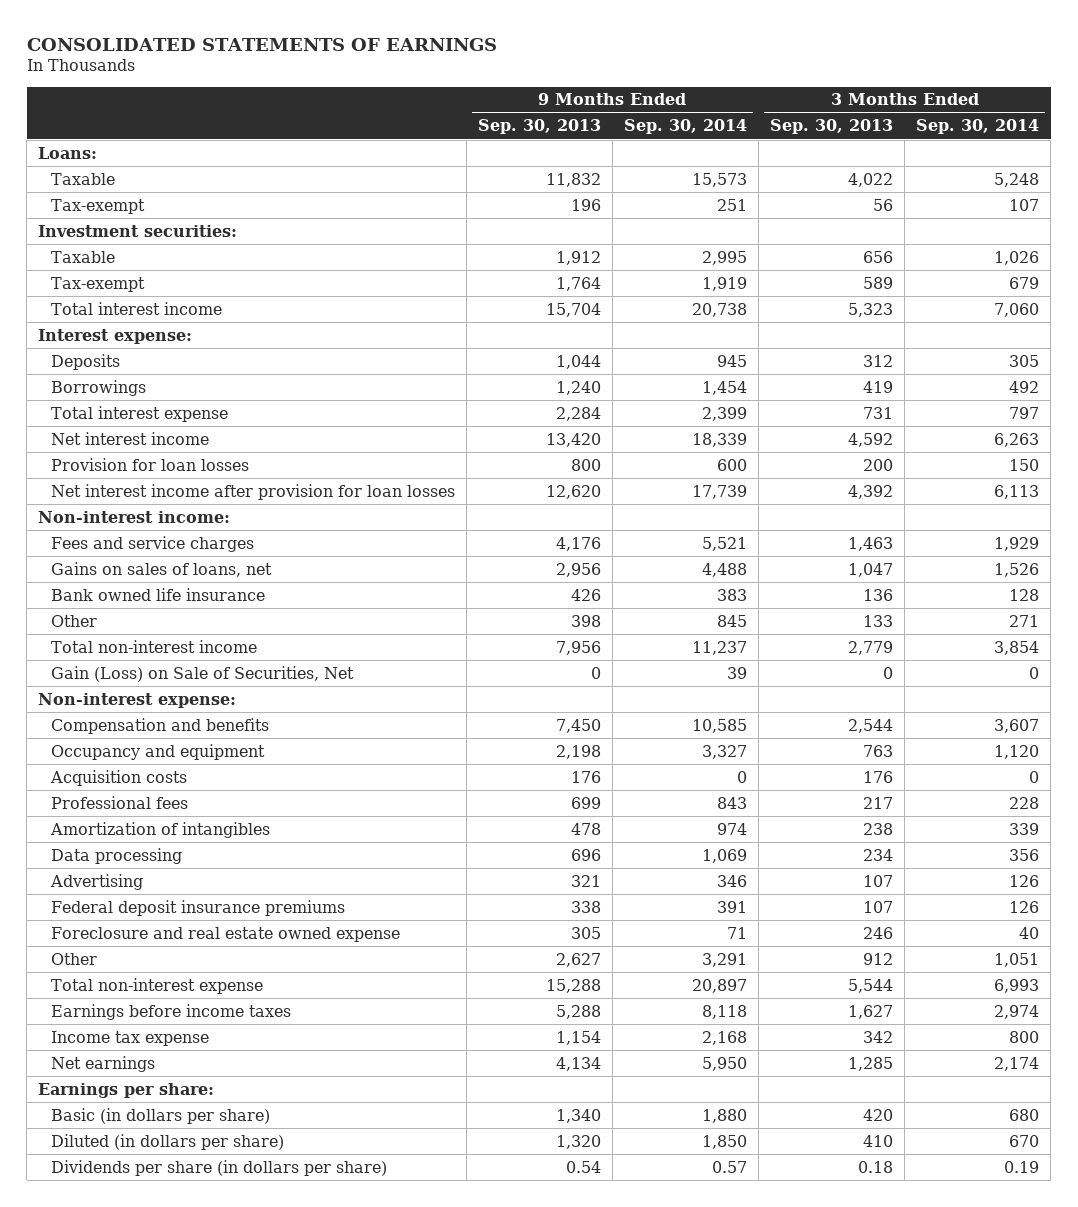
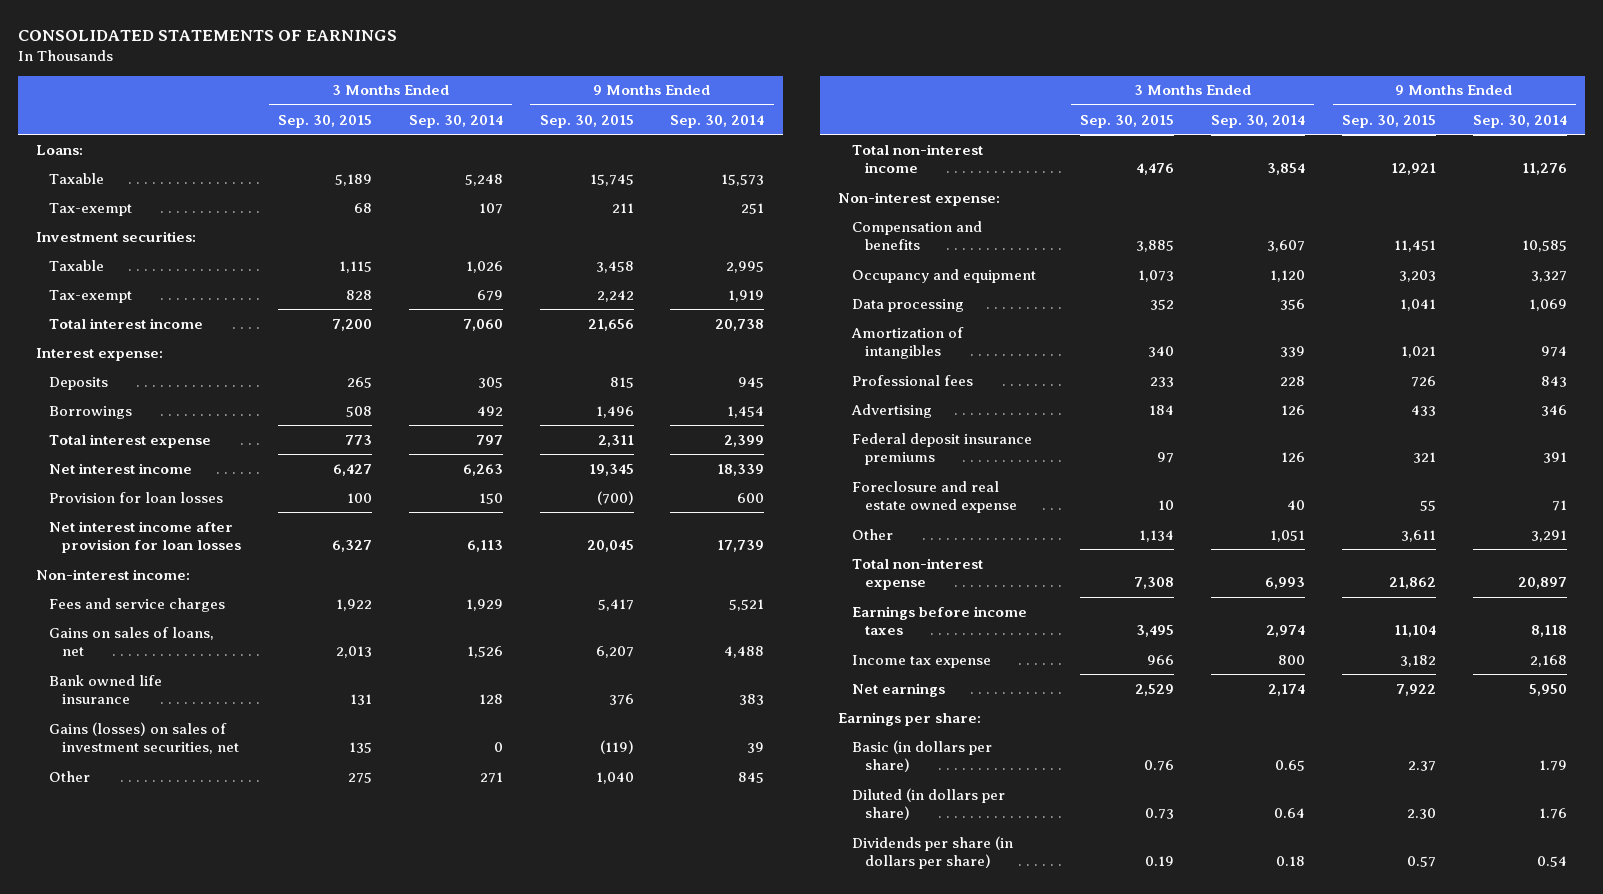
[477,119,601,135] Sep. 30, 2013 -> none
[770,119,894,135] Sep. 30, 2013 -> none
none -> [278,114,373,128] Sep. 30, 2015
none -> [539,114,634,128] Sep. 30, 2015
none -> [49,721,240,755] Gains (losses) on sales of investment securities, net
[50,665,354,682] Gain (Loss) on Sale of Securities, Net -> none
[691,640,747,655] 11,237 -> [1521,163,1567,176] 11,276
[49,769,187,786] Acquisition costs -> none
[49,821,270,838] Amortization of intangibles -> [850,326,964,360] Amortization of intangibles
[50,795,188,809] Professional fees -> [851,374,973,386] Professional fees
[701,1108,747,1123] 1,880 -> [1538,760,1567,772] 1.79
[1009,1108,1040,1121] 680 -> [1275,760,1306,772] 0.65
[701,1134,747,1149] 1,850 -> [1538,808,1567,820] 1.76
[1009,1134,1040,1147] 670 -> [1274,808,1306,819] 0.64
[711,1160,747,1173] 0.57 -> [1536,856,1567,868] 0.54
[1004,1160,1040,1173] 0.19 -> [1276,856,1306,867] 0.18

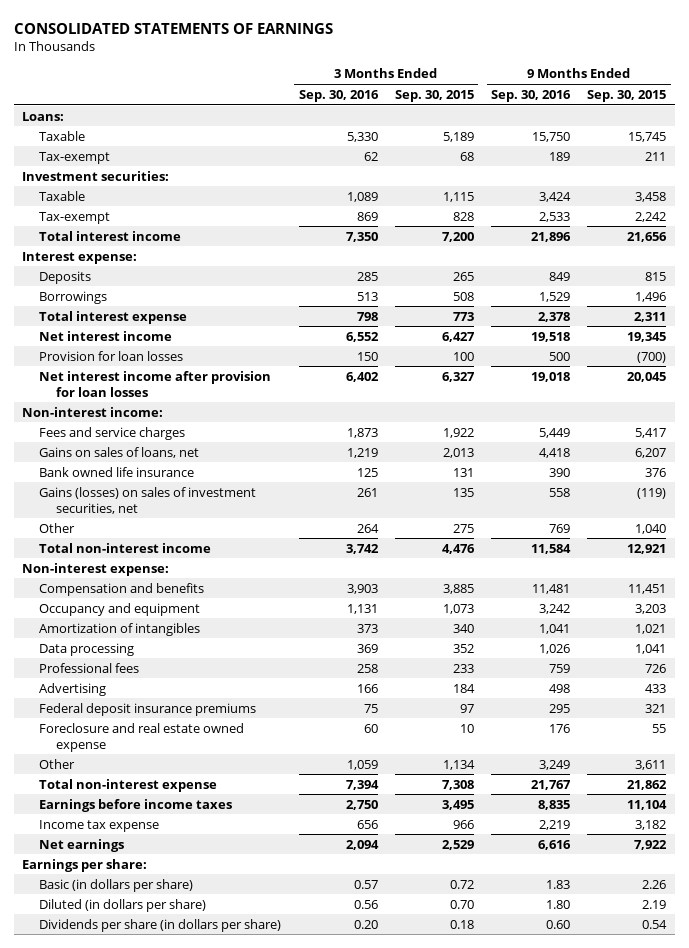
[408,114,503,128] Sep. 30, 2014 -> none
[670,114,765,128] Sep. 30, 2014 -> none
none -> [298,89,379,102] Sep. 30, 2016
none -> [491,89,572,102] Sep. 30, 2016
[851,298,964,312] Data processing -> [39,642,135,656] Data processing
[1144,760,1175,772] 0.76 -> [449,879,474,889] 0.72
[1407,761,1436,772] 2.37 -> [642,879,667,889] 2.26
[1145,808,1175,820] 0.73 -> [449,899,474,909] 0.70
[1406,808,1436,820] 2.30 -> [642,899,667,909] 2.19
[1145,856,1175,867] 0.19 -> [449,919,474,929] 0.18
[1406,856,1436,868] 0.57 -> [642,919,668,929] 0.54

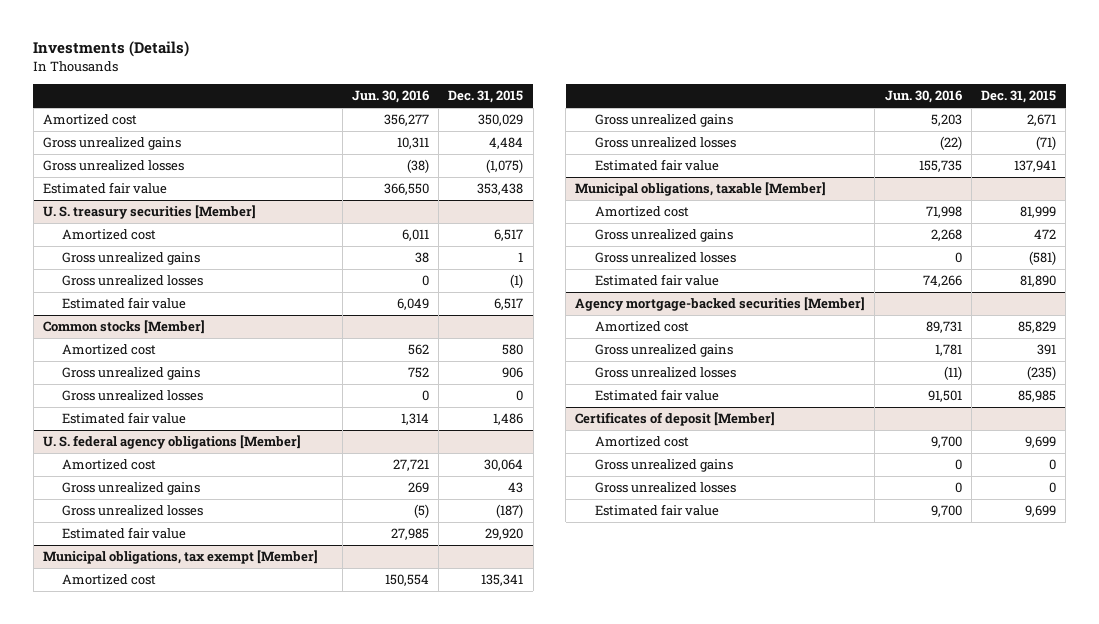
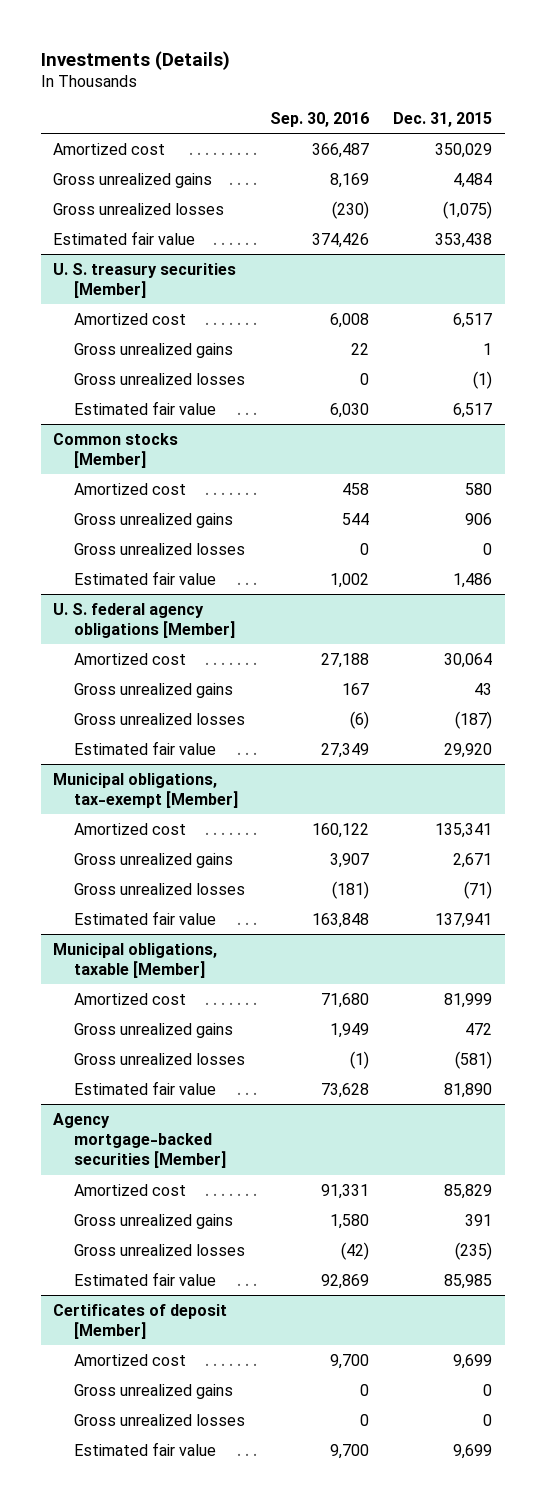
[352,90,430,104] Jun. 30, 2016 -> none
none -> [269,111,369,127] Sep. 30, 2016
[42,550,318,565] Municipal obligations, tax exempt [Member] -> [53,772,238,809] Municipal obligations, tax-exempt [Member]

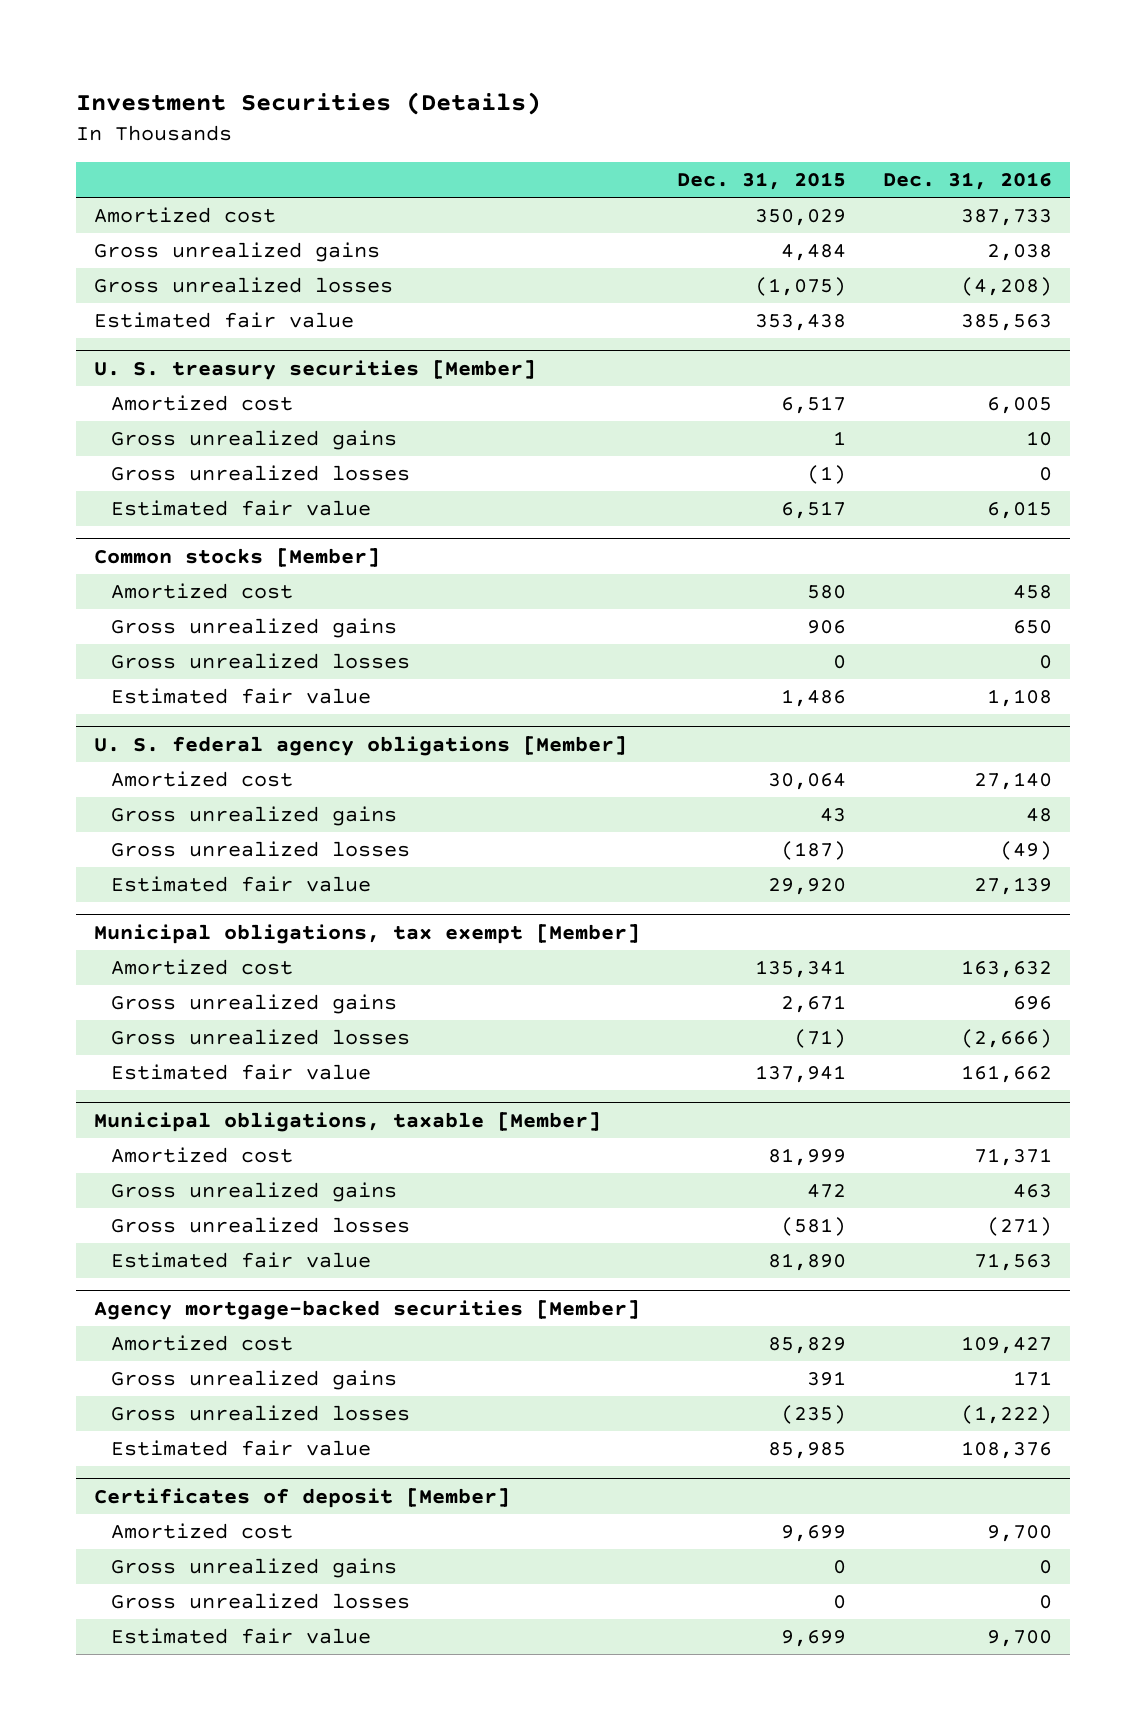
[40,50,230,70] Investments (Details) -> [76,92,542,116] Investment Securities (Details)
[269,111,369,127] Sep. 30, 2016 -> none
none -> [883,172,1053,191] Dec. 31, 2016
[53,772,238,809] Municipal obligations, tax-exempt [Member] -> [94,924,641,945] Municipal obligations, tax exempt [Member]

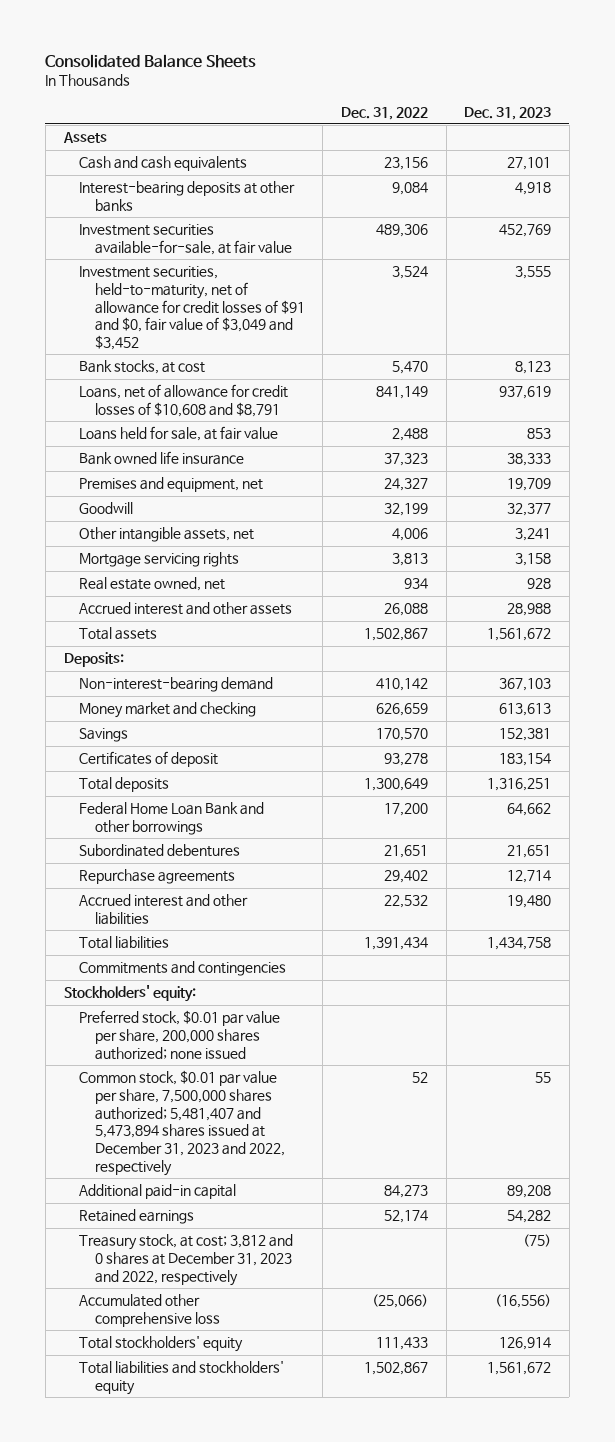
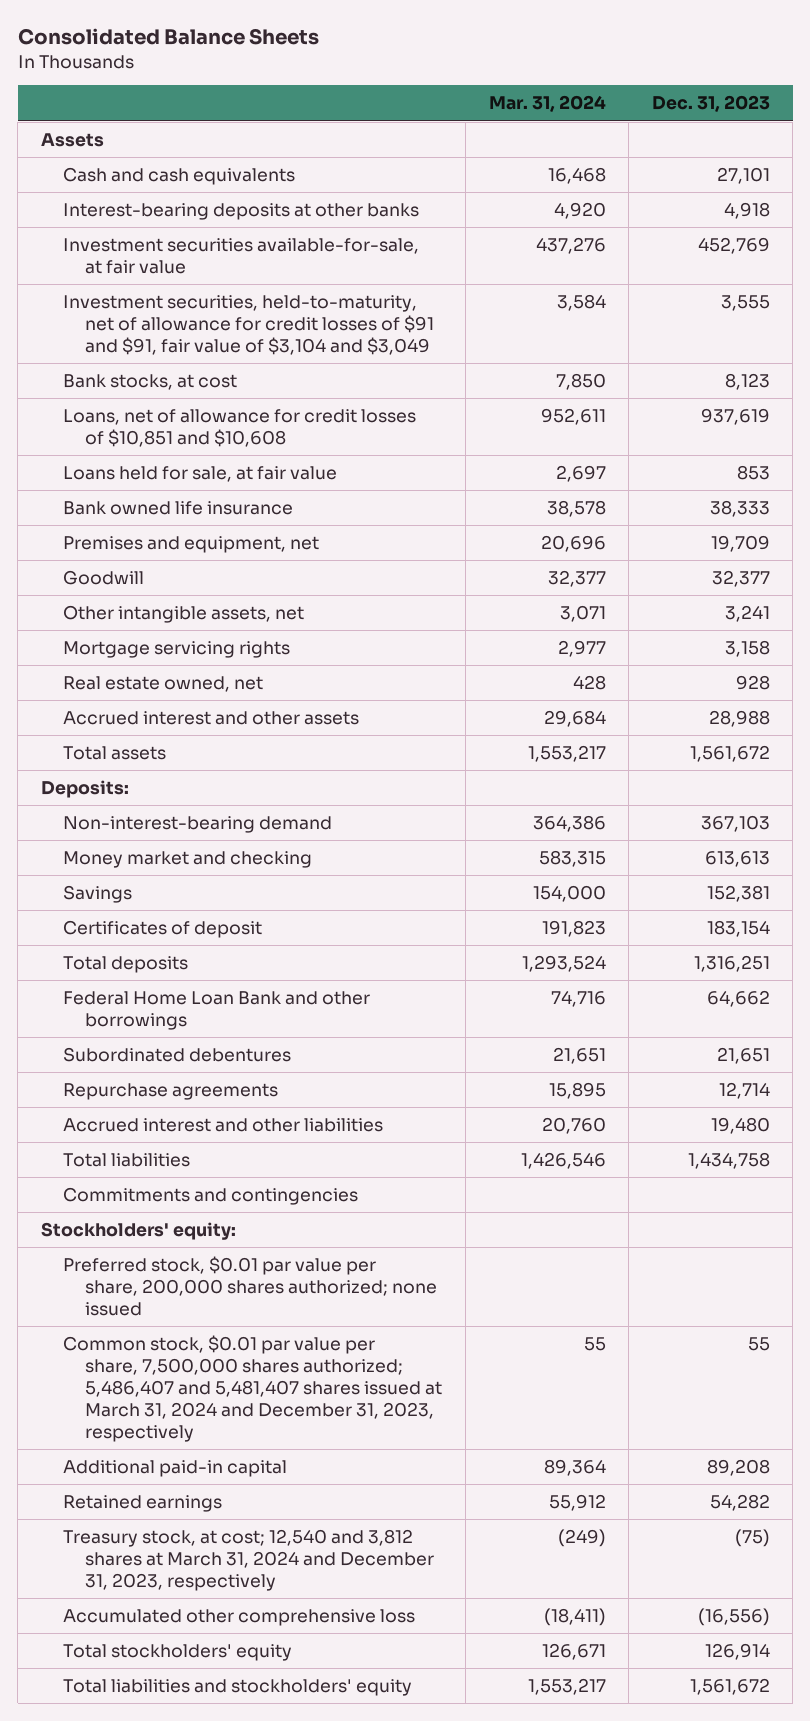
[340,106,428,120] Dec. 31, 2022 -> none
none -> [488,95,606,113] Mar. 31, 2024
[79,266,305,351] Investment securities, held-to-maturity, net of allowance for credit losses of $91 and $0, fair value of $3,049 and $3,452 -> [63,295,435,356] Investment securities, held-to-maturity, net of allowance for credit losses of $91 and $91, fair value of $3,104 and $3,049
[79,384,289,418] Loans, net of allowance for credit losses of $10,608 and $8,791 -> [63,409,417,448] Loans, net of allowance for credit losses of $10,851 and $10,608
[79,1070,285,1176] Common stock, $0.01 par value per share, 7,500,000 shares authorized; 5,481,407 and 5,473,894 shares issued at December 31, 2023 and 2022, respectively -> [63,1335,443,1443] Common stock, $0.01 par value per share, 7,500,000 shares authorized; 5,486,407 and 5,481,407 shares issued at March 31, 2024 and December 31, 2023, respectively
[79,1234,294,1286] Treasury stock, at cost; 3,812 and 0 shares at December 31, 2023 and 2022, respectively -> [63,1529,435,1592] Treasury stock, at cost; 12,540 and 3,812 shares at March 31, 2024 and December 31, 2023, respectively

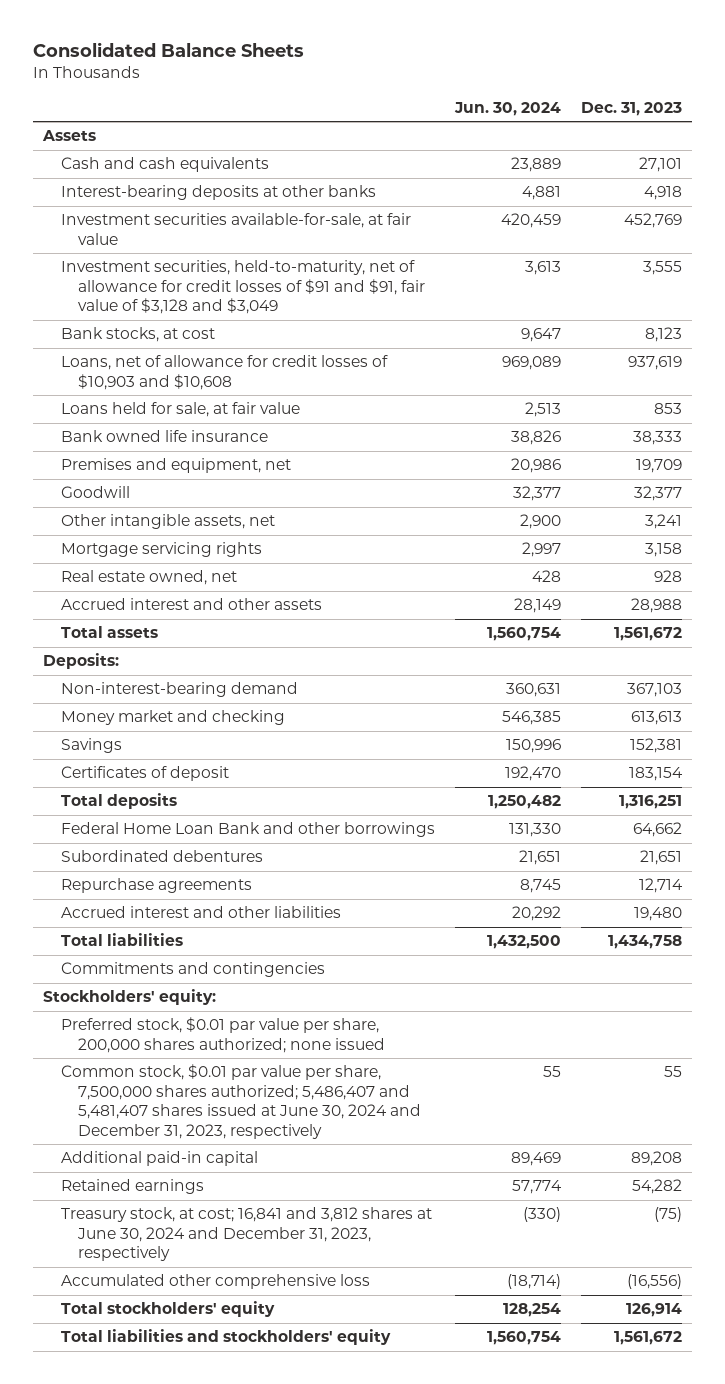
[488,95,606,113] Mar. 31, 2024 -> none
none -> [453,101,561,116] Jun. 30, 2024
[63,295,435,356] Investment securities, held-to-maturity, net of allowance for credit losses of $91 and $91, fair value of $3,104 and $3,049 -> [60,260,426,315] Investment securities, held-to-maturity, net of allowance for credit losses of $91 and $91, fair value of $3,128 and $3,049
[63,409,417,448] Loans, net of allowance for credit losses of $10,851 and $10,608 -> [60,355,388,390] Loans, net of allowance for credit losses of $10,903 and $10,608
[63,1335,443,1443] Common stock, $0.01 par value per share, 7,500,000 shares authorized; 5,486,407 and 5,481,407 shares issued at March 31, 2024 and December 31, 2023, respectively -> [60,1064,422,1139] Common stock, $0.01 par value per share, 7,500,000 shares authorized; 5,486,407 and 5,481,407 shares issued at June 30, 2024 and December 31, 2023, respectively
[63,1529,435,1592] Treasury stock, at cost; 12,540 and 3,812 shares at March 31, 2024 and December 31, 2023, respectively -> [60,1207,432,1262] Treasury stock, at cost; 16,841 and 3,812 shares at June 30, 2024 and December 31, 2023, respectively

